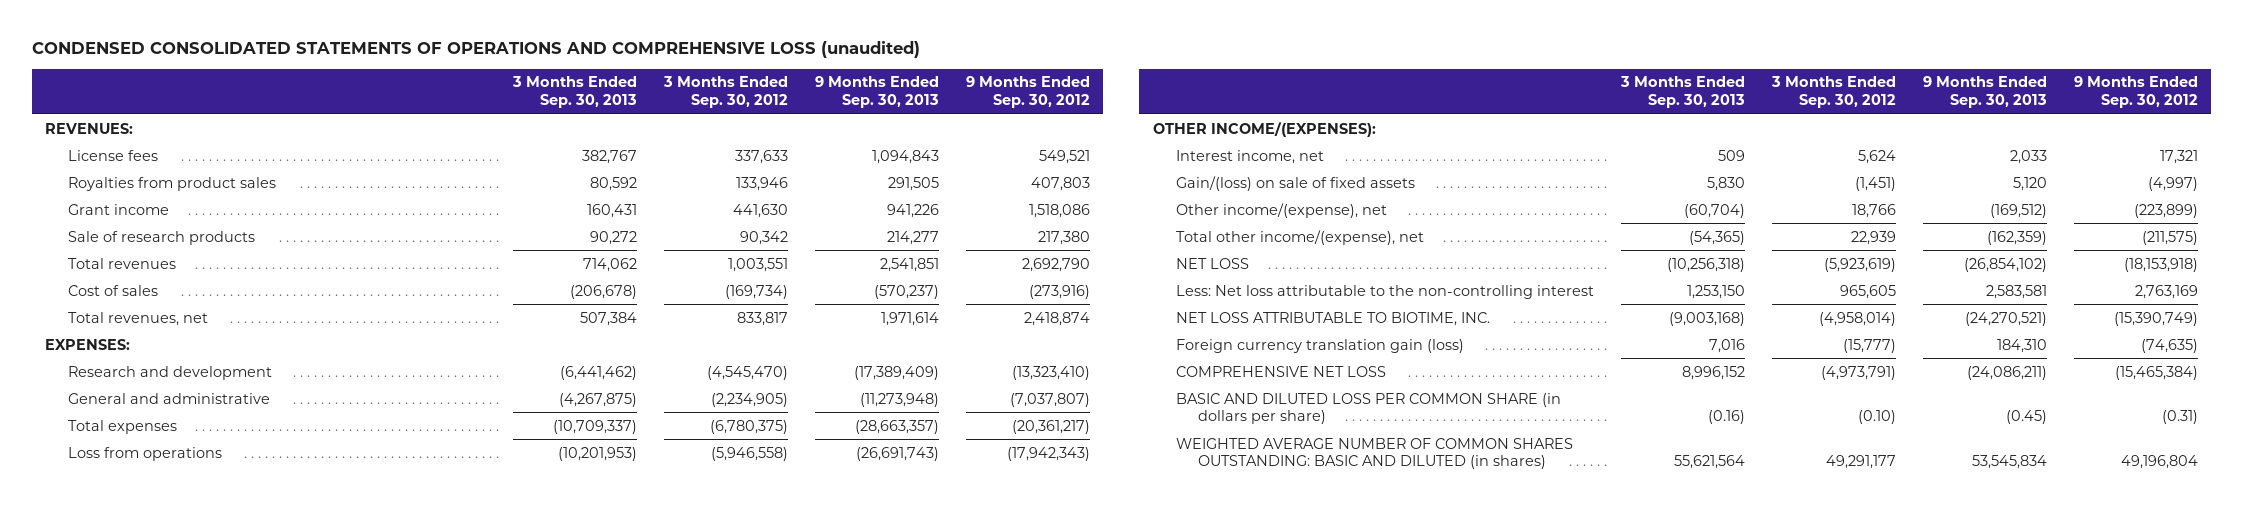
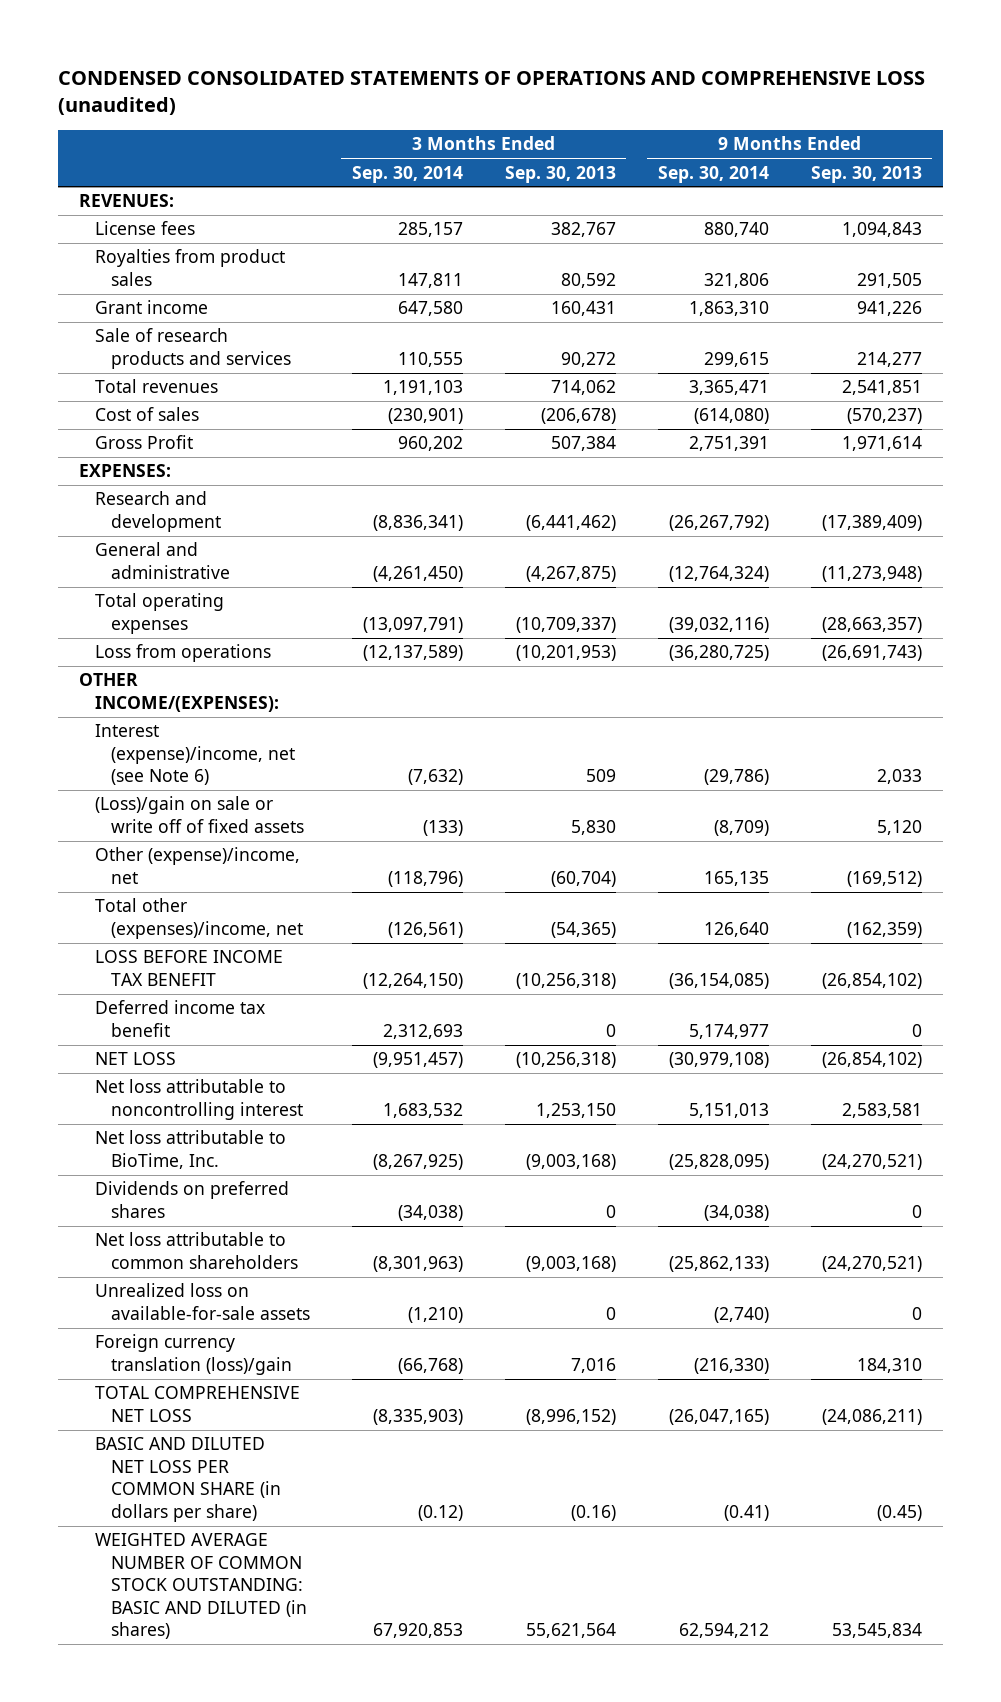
[662,76,788,109] 3 Months Ended Sep. 30, 2012 -> none
[965,76,1090,109] 9 Months Ended Sep. 30, 2012 -> none
none -> [351,165,463,183] Sep. 30, 2014
none -> [657,165,769,183] Sep. 30, 2014
[67,230,255,245] Sale of research products -> [94,328,291,369] Sale of research products and services
[67,311,208,326] Total revenues, net -> [94,435,193,450] Gross Profit
[67,419,177,434] Total expenses -> [94,593,224,634] Total operating expenses
[1175,149,1324,164] Interest income, net -> [94,724,295,786] Interest (expense)/income, net (see Note 6)
[1175,175,1415,191] Gain/(loss) on sale of fixed assets -> [94,796,304,833] (Loss)/gain on sale or write off of fixed assets
[1175,202,1387,218] Other income/(expense), net -> [94,847,300,884] Other (expense)/income, net
[1175,229,1424,245] Total other income/(expense), net -> [94,898,303,939] Total other (expenses)/income, net
none -> [94,950,283,986] LOSS BEFORE INCOME TAX BENEFIT
none -> [94,1000,265,1037] Deferred income tax benefit
[1175,284,1594,299] Less: Net loss attributable to the non-controlling interest -> [94,1079,303,1120] Net loss attributable to noncontrolling interest
[1175,311,1490,326] NET LOSS ATTRIBUTABLE TO BIOTIME, INC. -> [94,1130,286,1169] Net loss attributable to BioTime, Inc.
none -> [94,1181,289,1218] Dividends on preferred shares
none -> [94,1232,298,1269] Net loss attributable to common shareholders
none -> [94,1283,310,1320] Unrealized loss on available-for-sale assets
[1175,338,1464,353] Foreign currency translation gain (loss) -> [94,1334,292,1375] Foreign currency translation (loss)/gain
[1175,365,1386,377] COMPREHENSIVE NET LOSS -> [94,1386,300,1422] TOTAL COMPREHENSIVE NET LOSS
[1681,365,1745,380] 8,996,152 -> [525,1408,616,1425] (8,996,152)
[1175,392,1561,425] BASIC AND DILUTED LOSS PER COMMON SHARE (in dollars per share) -> [94,1437,281,1522] BASIC AND DILUTED NET LOSS PER COMMON SHARE (in dollars per share)
[1175,437,1573,470] WEIGHTED AVERAGE NUMBER OF COMMON SHARES OUTSTANDING: BASIC AND DILUTED (in shares) -> [94,1533,307,1640] WEIGHTED AVERAGE NUMBER OF COMMON STOCK OUTSTANDING: BASIC AND DILUTED (in shares)

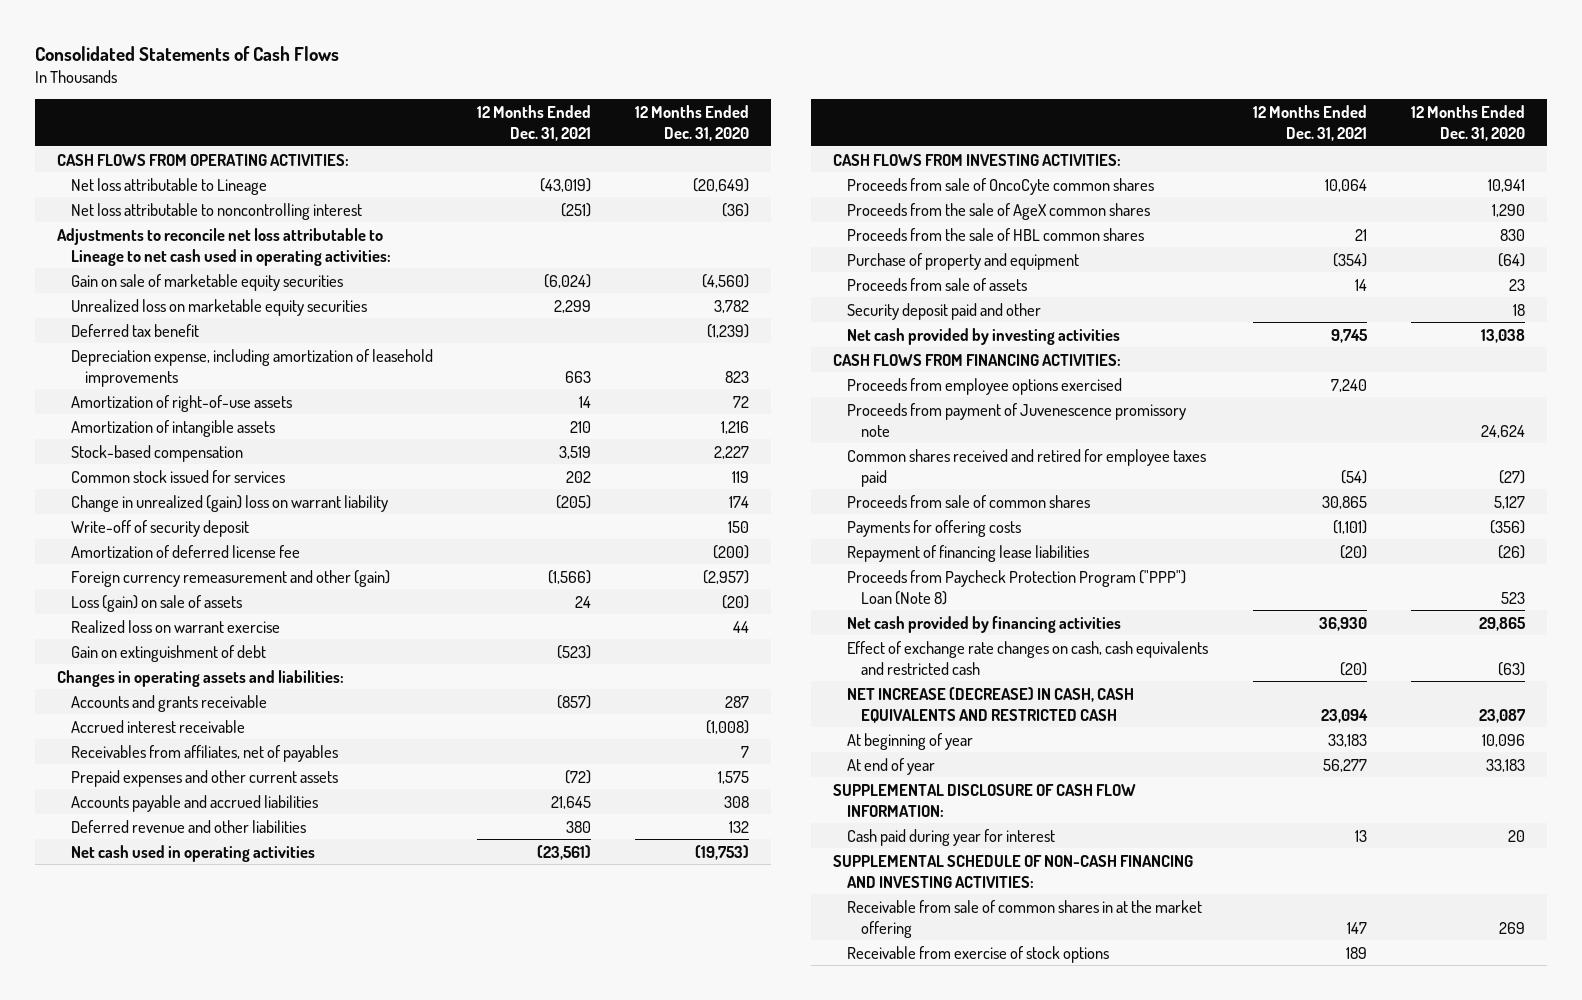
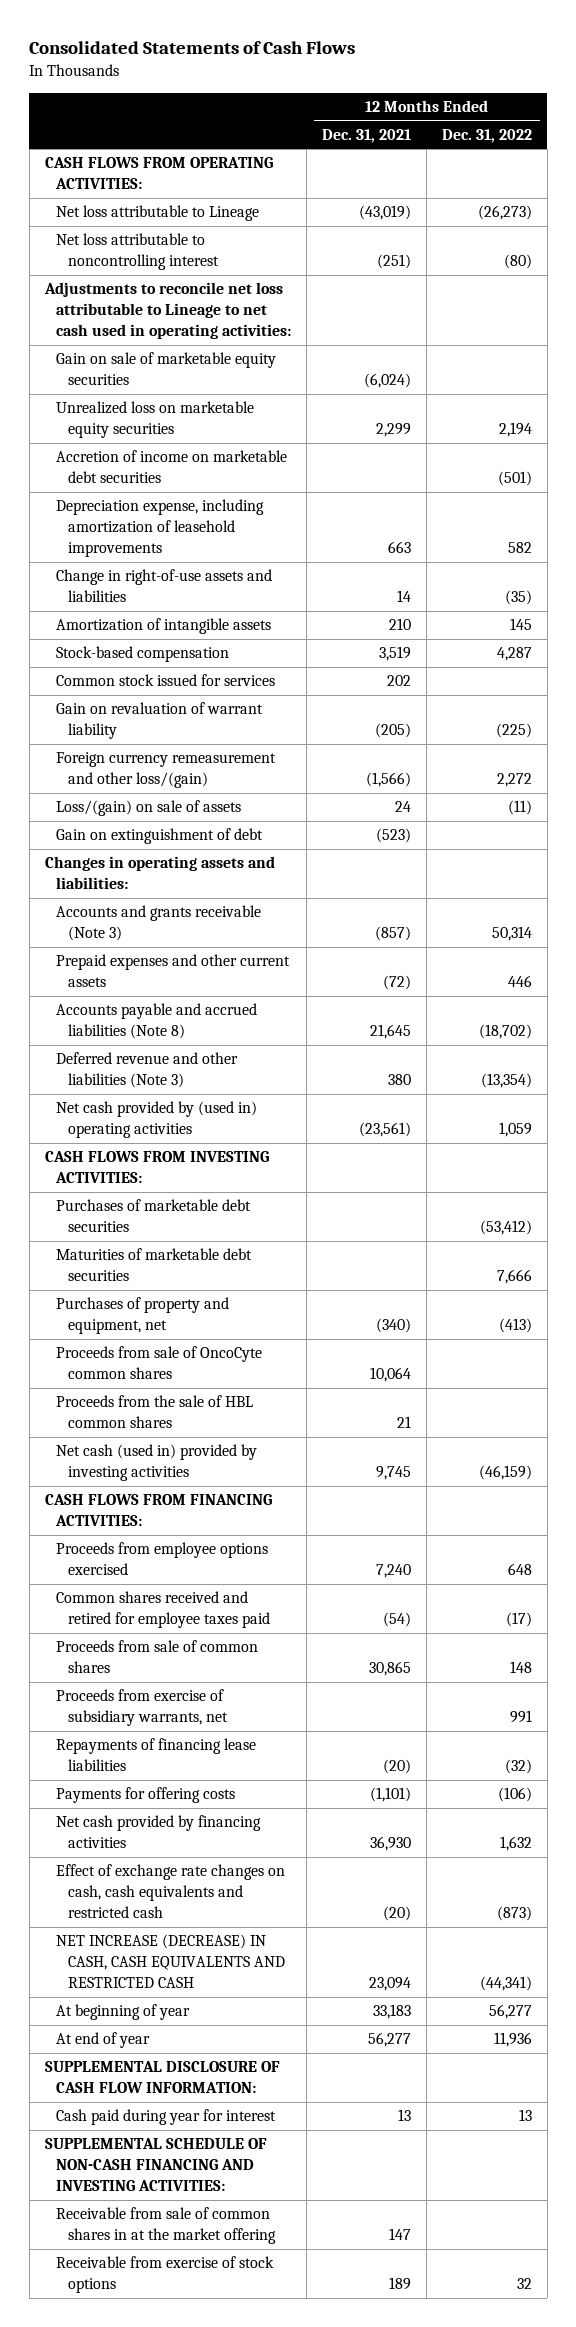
[634,104,749,142] 12 Months Ended Dec. 31, 2020 -> none
none -> [441,128,532,143] Dec. 31, 2022
[71,323,200,337] Deferred tax benefit -> none
none -> [56,450,288,484] Accretion of income on marketable debt securities
[71,394,293,412] Amortization of right-of-use assets -> none
none -> [56,569,273,603] Change in right-of-use assets and liabilities
[71,494,389,512] Change in unrealized (gain) loss on warrant liability -> none
[71,519,250,537] Write-off of security deposit -> none
[71,544,301,558] Amortization of deferred license fee -> none
[71,619,281,633] Realized loss on warrant exercise -> none
none -> [56,702,264,740] Gain on revaluation of warrant liability
[71,569,391,587] Foreign currency remeasurement and other (gain) -> [56,752,277,789] Foreign currency remeasurement and other loss/(gain)
[71,594,243,612] Loss (gain) on sale of assets -> [56,800,242,817] Loss/(gain) on sale of assets
[71,719,246,733] Accrued interest receivable -> none
[71,744,339,762] Receivables from affiliates, net of payables -> none
[71,694,268,712] Accounts and grants receivable -> [56,905,262,942] Accounts and grants receivable (Note 3)
[71,794,319,812] Accounts payable and accrued liabilities -> [56,1003,258,1040] Accounts payable and accrued liabilities (Note 8)
[71,819,307,833] Deferred revenue and other liabilities -> [56,1052,239,1089] Deferred revenue and other liabilities (Note 3)
[71,844,316,862] Net cash used in operating activities -> [56,1101,258,1139] Net cash provided by (used in) operating activities
none -> [56,1199,252,1233] Purchases of marketable debt securities
none -> [56,1248,253,1282] Maturities of marketable debt securities
none -> [56,1297,230,1335] Purchases of property and equipment, net
[847,202,1151,220] Proceeds from the sale of AgeX common shares -> none
[847,252,1080,270] Purchase of property and equipment -> none
[847,277,1028,291] Proceeds from sale of assets -> none
[847,302,1042,320] Security deposit paid and other -> none
[847,327,1121,345] Net cash provided by investing activities -> [56,1444,258,1482] Net cash (used in) provided by investing activities
[847,402,1187,437] Proceeds from payment of Juvenescence promissory note -> none
none -> [56,1689,228,1727] Proceeds from exercise of subsidiary warrants, net
none -> [56,1738,257,1772] Repayments of financing lease liabilities
[847,544,1090,562] Repayment of financing lease liabilities -> none
[847,569,1187,605] Proceeds from Paycheck Protection Program ("PPP") Loan (Note 8) -> none

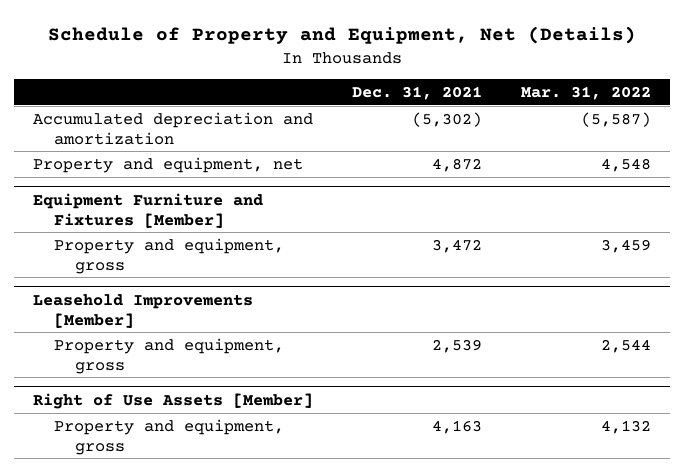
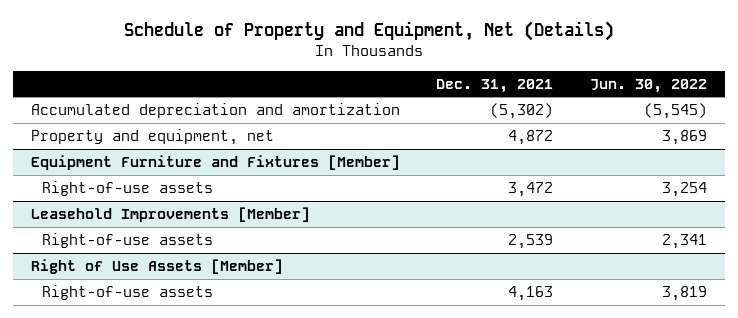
[520,86,651,101] Mar. 31, 2022 -> none
none -> [590,78,708,93] Jun. 30, 2022
[53,237,284,274] Property and equipment, gross -> [42,181,214,197] Right-of-use assets
[53,337,284,374] Property and equipment, gross -> [42,233,214,249] Right-of-use assets
[53,418,284,455] Property and equipment, gross -> [42,285,214,301] Right-of-use assets

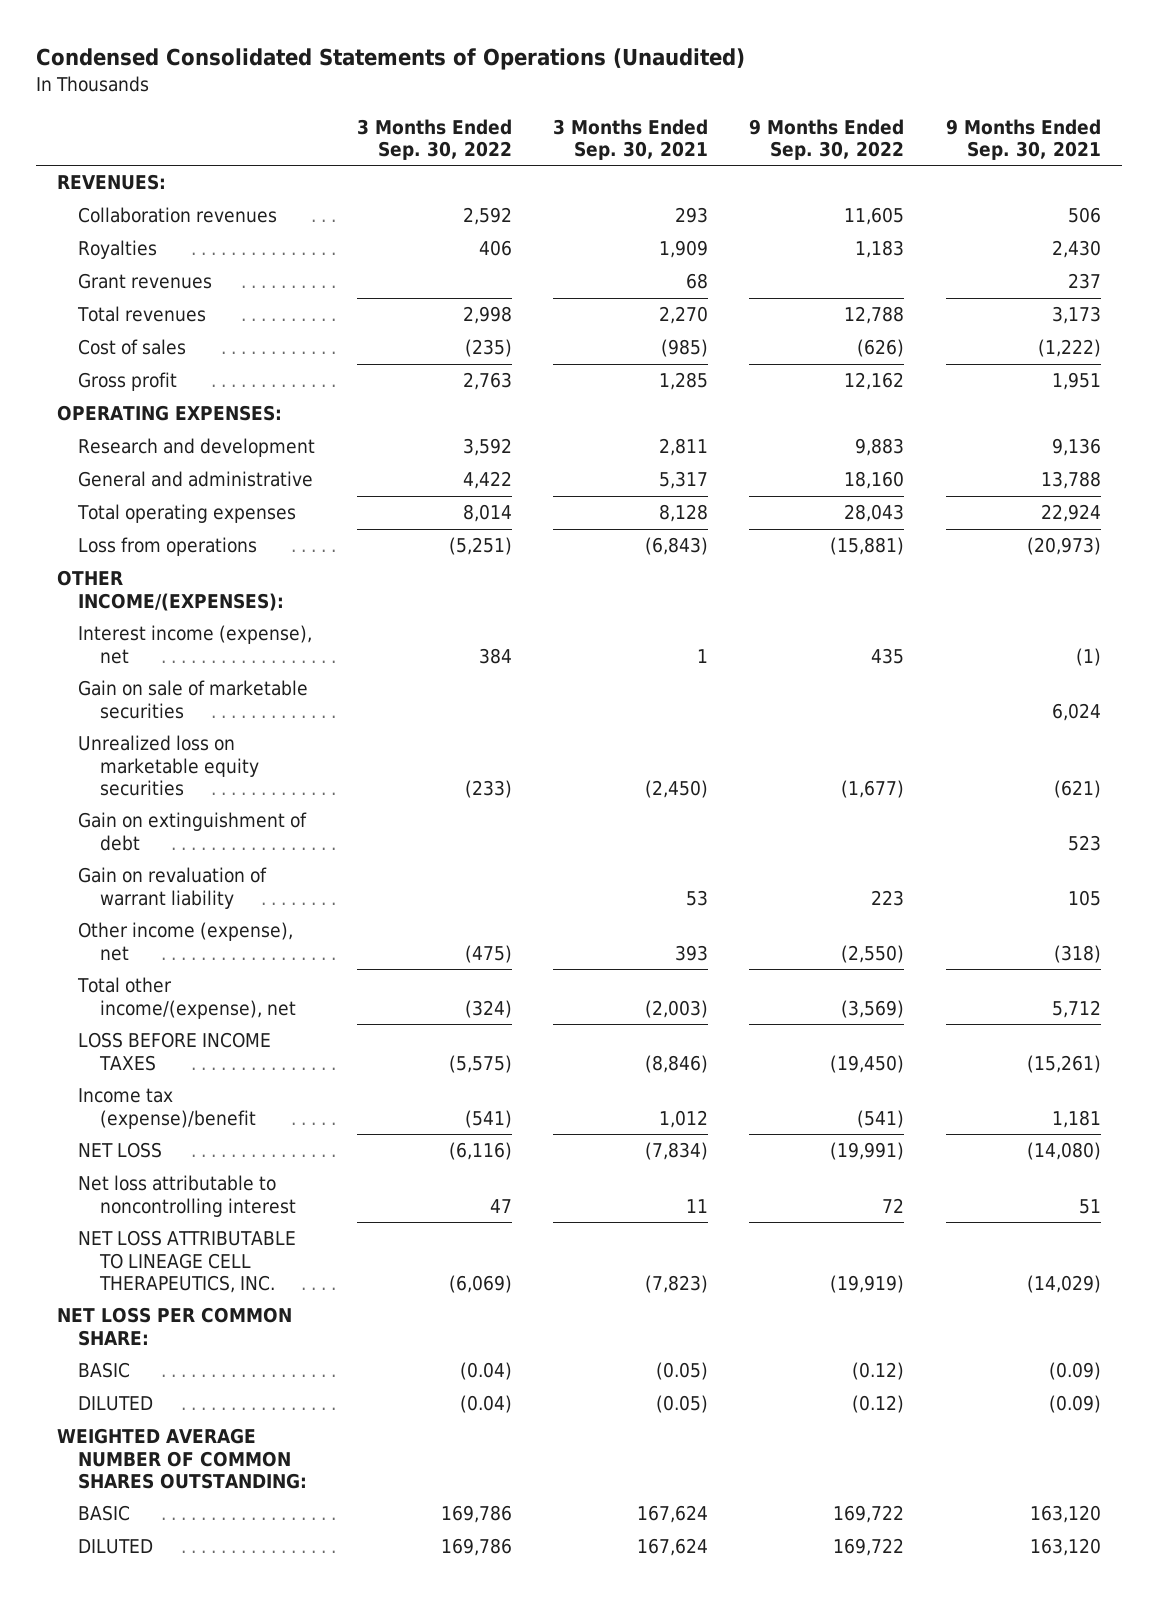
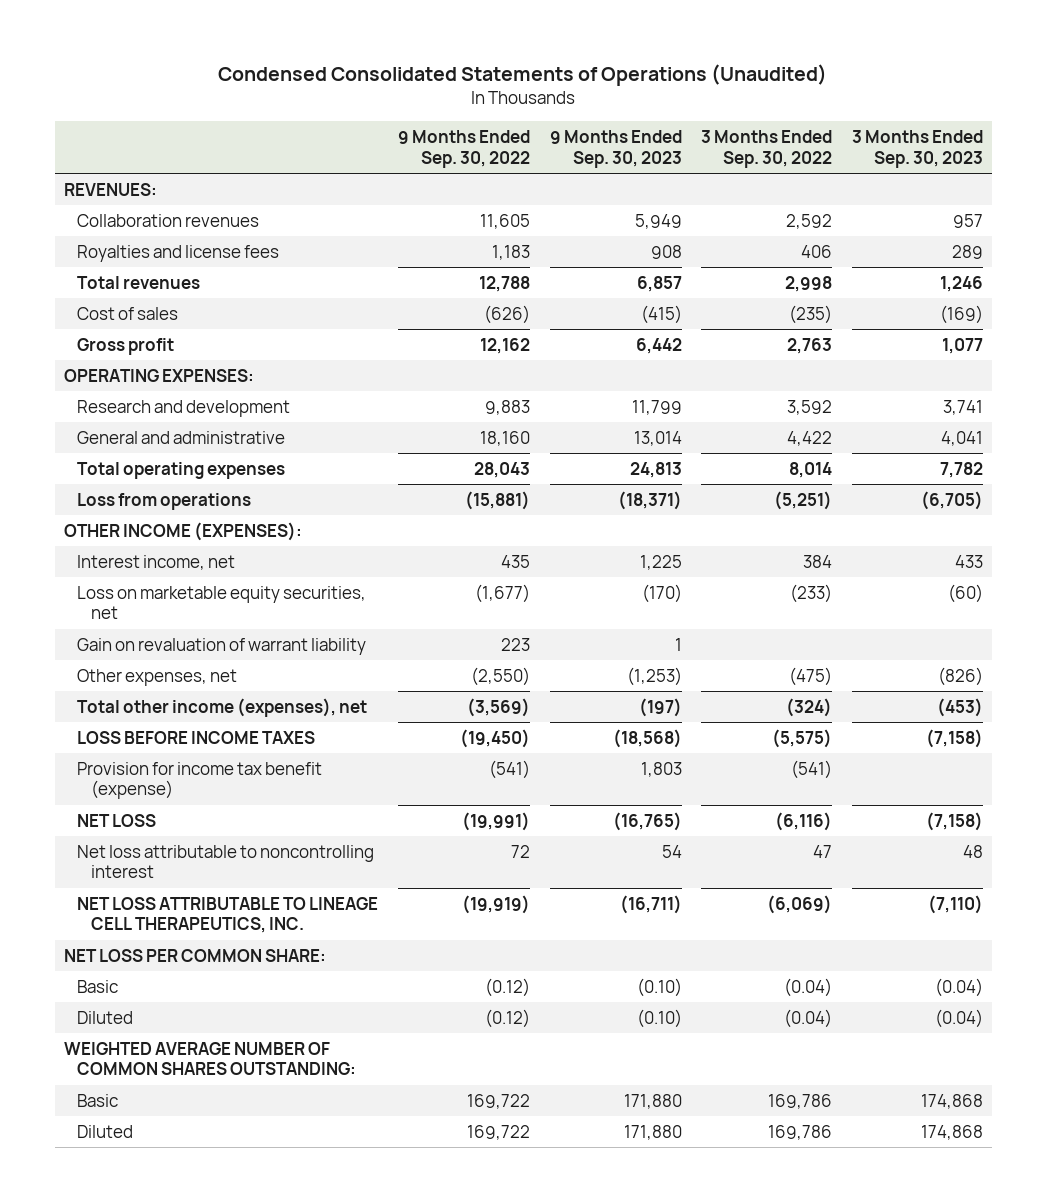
[553,118,709,160] 3 Months Ended Sep. 30, 2021 -> none
[945,118,1101,160] 9 Months Ended Sep. 30, 2021 -> none
none -> [549,130,682,168] 9 Months Ended Sep. 30, 2023
none -> [851,130,983,168] 3 Months Ended Sep. 30, 2023
[78,273,213,290] Grant revenues -> none
[78,240,158,260] Royalties -> [77,244,280,262] Royalties and license fees
[78,680,309,719] Gain on sale of marketable securities -> none
[78,812,308,851] Gain on extinguishment of debt -> none
[56,570,285,611] OTHER INCOME/(EXPENSES): -> [64,521,303,541] OTHER INCOME (EXPENSES):
[78,625,313,664] Interest income (expense), net -> [77,554,236,570] Interest income, net
[78,735,260,796] Unrealized loss on marketable equity securities -> [77,585,367,620] Loss on marketable equity securities, net
[78,922,294,961] Other income (expense), net -> [77,668,238,686] Other expenses, net
[77,977,297,1019] Total other income/(expense), net -> [77,697,368,717] Total other income (expenses), net
[78,1088,257,1129] Income tax (expense)/benefit -> [77,761,323,800] Provision for income tax benefit (expense)
[78,1362,131,1379] BASIC -> [77,979,119,993] Basic
[78,1396,154,1412] DILUTED -> [77,1010,134,1024] Diluted
[78,1505,131,1522] BASIC -> [77,1093,119,1107] Basic
[78,1539,154,1555] DILUTED -> [77,1124,134,1138] Diluted

